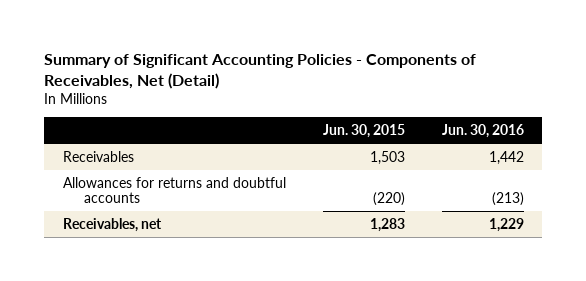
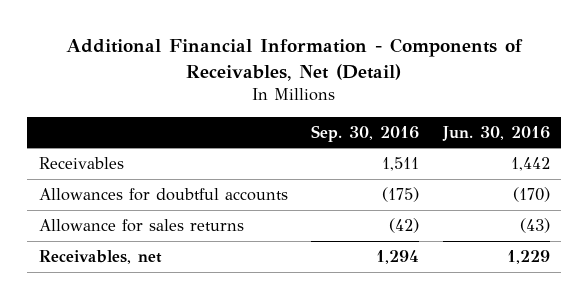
[44,53,477,89] Summary of Significant Accounting Policies - Components of Receivables, Net (Detail) -> [66,38,524,81] Additional Financial Information - Components of Receivables, Net (Detail)
[322,124,405,139] Jun. 30, 2015 -> none
none -> [311,124,420,142] Sep. 30, 2016
[62,176,286,204] Allowances for returns and doubtful accounts -> [38,188,288,202] Allowances for doubtful accounts
[491,192,524,207] (213) -> [512,187,550,203] (170)
none -> [38,219,244,233] Allowance for sales returns

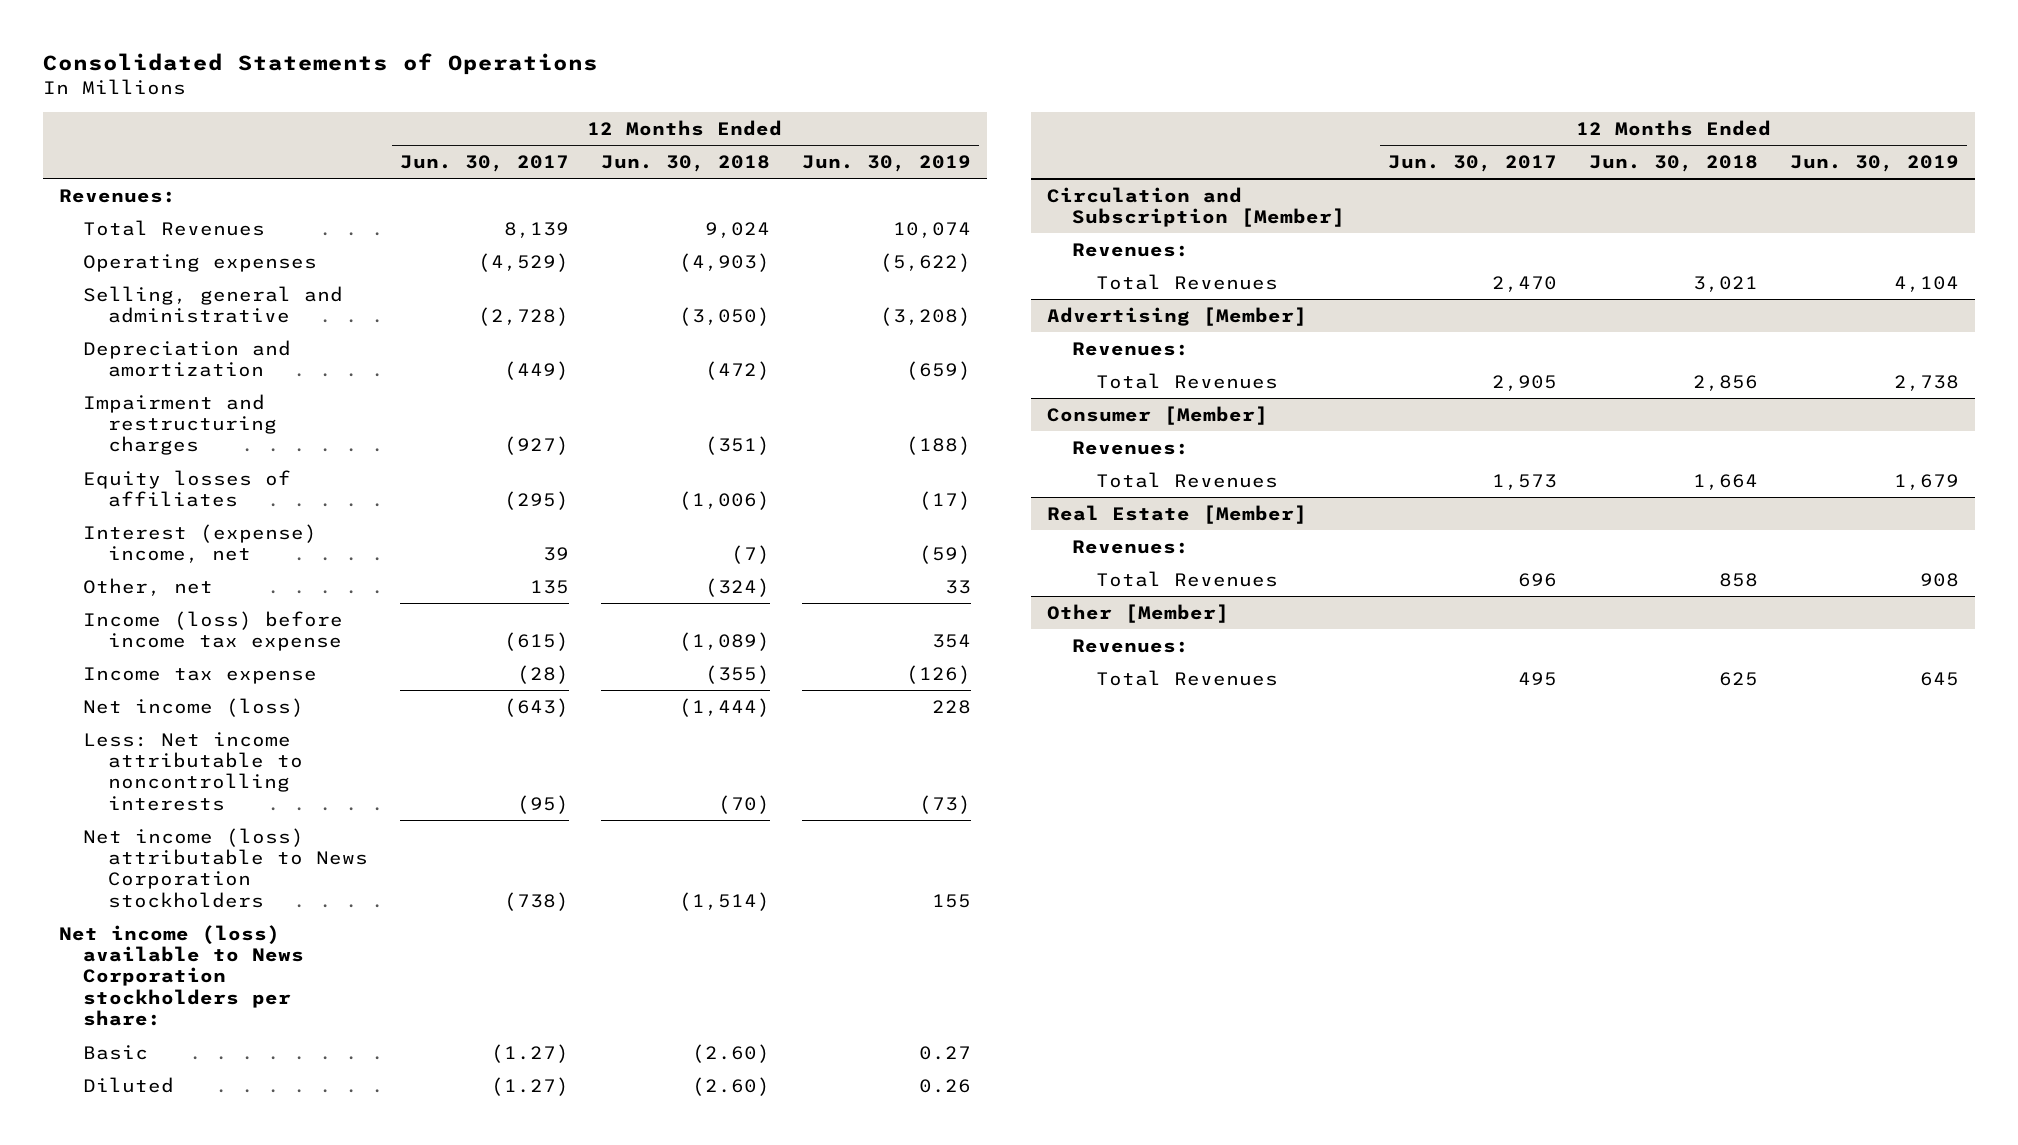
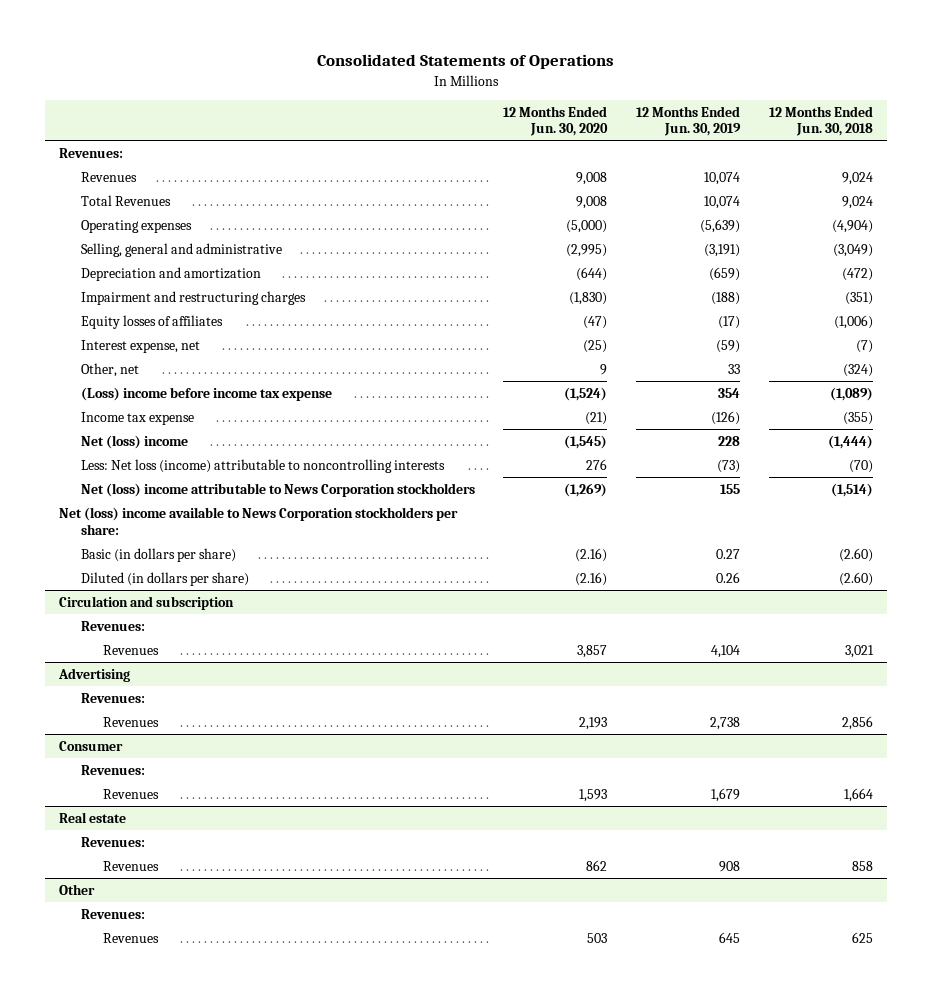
[399,154,569,172] Jun. 30, 2017 -> none
none -> [503,105,609,137] 12 Months Ended Jun. 30, 2020
none -> [80,171,137,182] Revenues
[678,252,770,272] (4,903) -> [831,219,873,233] (4,904)
[879,252,971,272] (5,622) -> [700,218,741,233] (5,639)
[678,307,770,327] (3,050) -> [832,243,873,257] (3,049)
[879,307,971,327] (3,208) -> [704,243,741,257] (3,191)
[83,523,318,564] Interest (expense) income, net -> [80,339,200,353] Interest expense, net
[83,610,344,652] Income (loss) before income tax expense -> [80,386,332,401] (Loss) income before income tax expense
[83,697,305,717] Net income (loss) -> [80,434,188,449] Net (loss) income
[83,731,303,811] Less: Net income attributable to noncontrolling interests -> [80,458,445,473] Less: Net loss (income) attributable to noncontrolling interests
[83,827,368,908] Net income (loss) attributable to News Corporation stockholders -> [80,482,475,497] Net (loss) income attributable to News Corporation stockholders
[58,924,305,1027] Net income (loss) available to News Corporation stockholders per share: -> [58,506,458,535] Net (loss) income available to News Corporation stockholders per share:
[83,1044,149,1060] Basic -> [80,547,236,562] Basic (in dollars per share)
[83,1076,175,1093] Diluted -> [80,571,249,586] Diluted (in dollars per share)
[1047,186,1345,228] Circulation and Subscription [Member] -> [58,595,234,610] Circulation and subscription
[1095,273,1278,290] Total Revenues -> [102,644,159,655] Revenues
[1047,306,1308,326] Advertising [Member] -> [57,667,130,682] Advertising
[1095,372,1278,389] Total Revenues -> [102,716,159,727] Revenues
[1047,405,1269,425] Consumer [Member] -> [58,740,123,751] Consumer
[1095,471,1278,488] Total Revenues -> [102,788,159,799] Revenues
[1047,504,1308,524] Real Estate [Member] -> [58,811,126,823] Real estate
[1095,570,1278,587] Total Revenues -> [102,860,159,871] Revenues
[1047,603,1230,623] Other [Member] -> [58,883,95,895] Other
[1095,669,1278,686] Total Revenues -> [102,932,159,943] Revenues

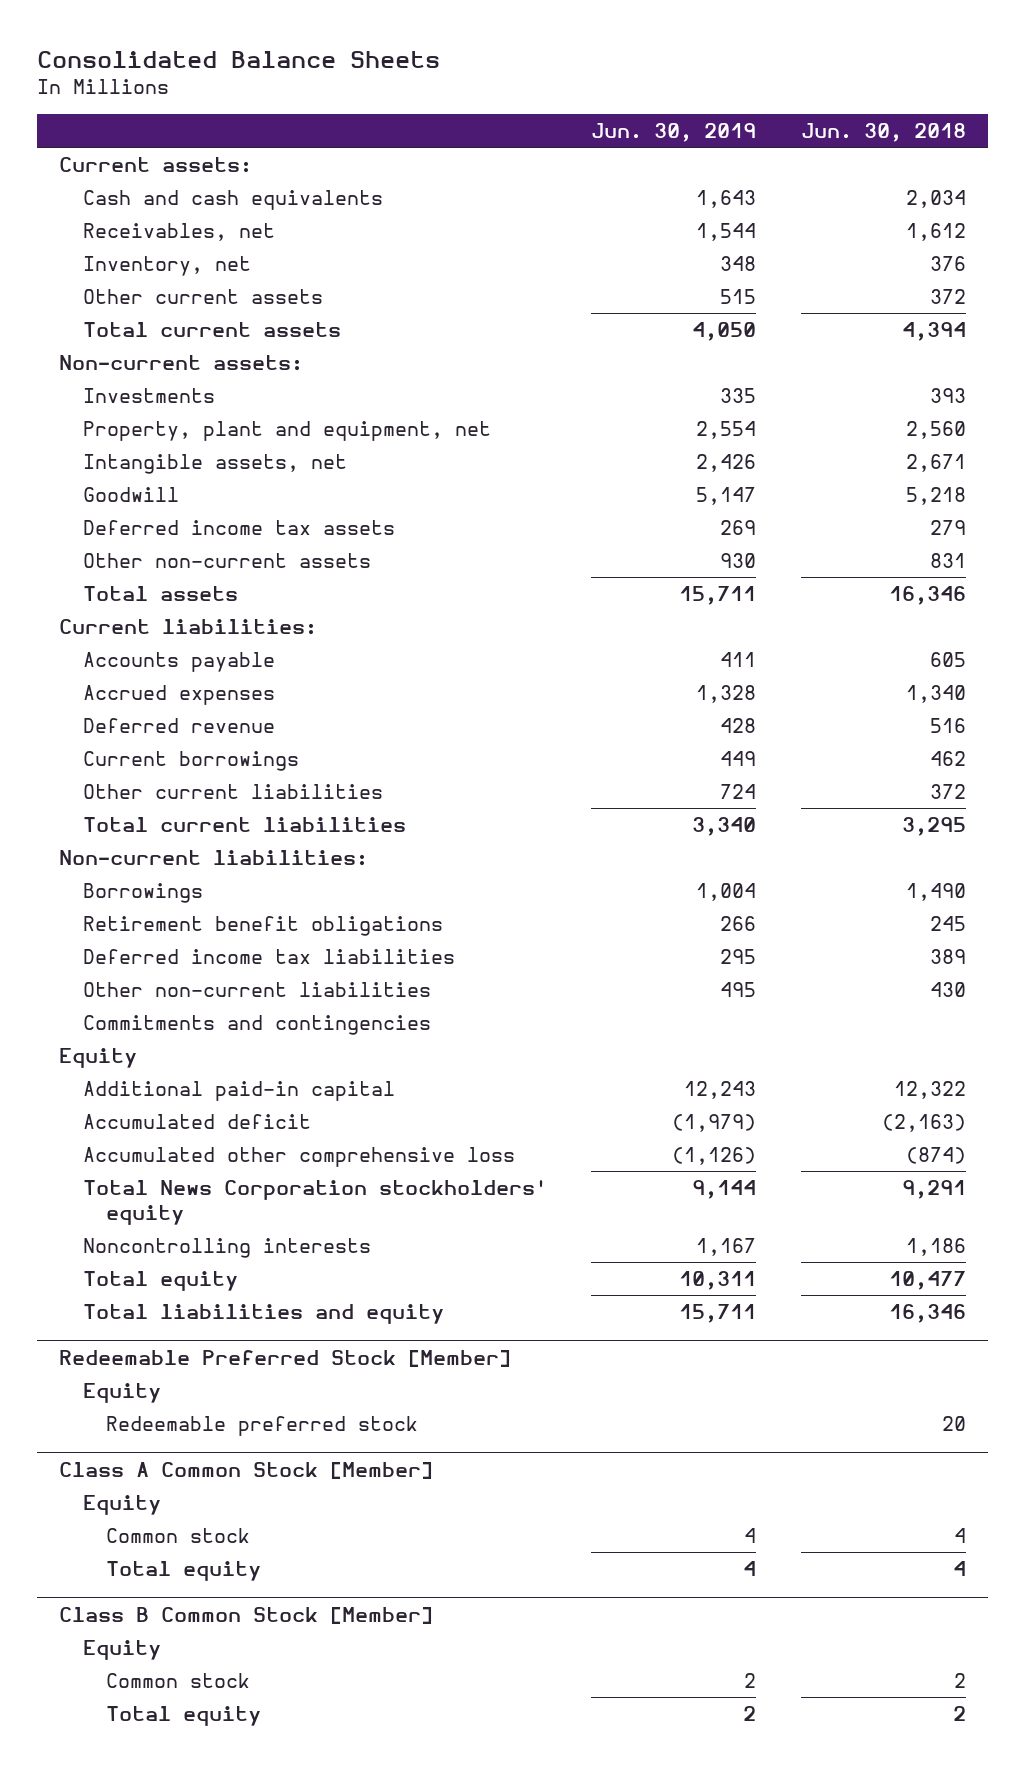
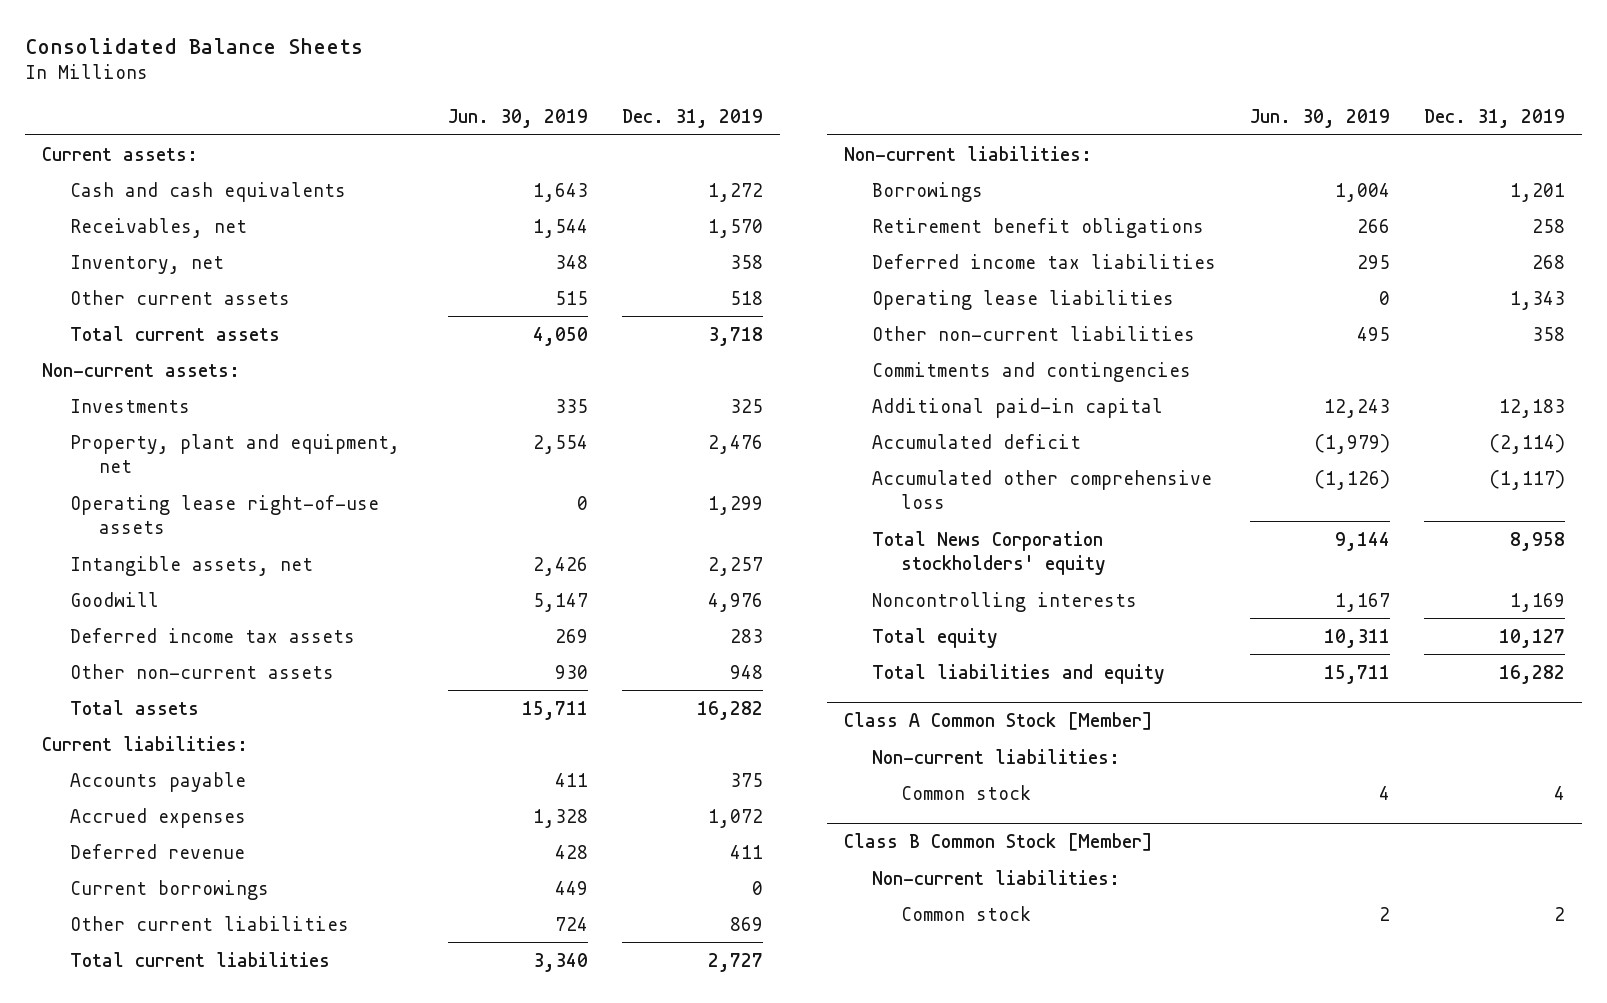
[800,123,966,143] Jun. 30, 2018 -> none
none -> [621,109,763,129] Dec. 31, 2019
none -> [70,494,380,535] Operating lease right-of-use assets
none -> [872,289,1175,310] Operating lease liabilities
[59,1048,138,1069] Equity -> none
[59,1349,512,1367] Redeemable Preferred Stock [Member] -> none
[82,1383,161,1404] Equity -> none
[106,1416,419,1437] Redeemable preferred stock -> none
[82,1495,161,1516] Equity -> none
none -> [872,748,1121,764] Non-current liabilities:
[106,1561,262,1582] Total equity -> none
[82,1640,161,1661] Equity -> none
none -> [872,869,1121,885] Non-current liabilities:
[106,1706,262,1727] Total equity -> none

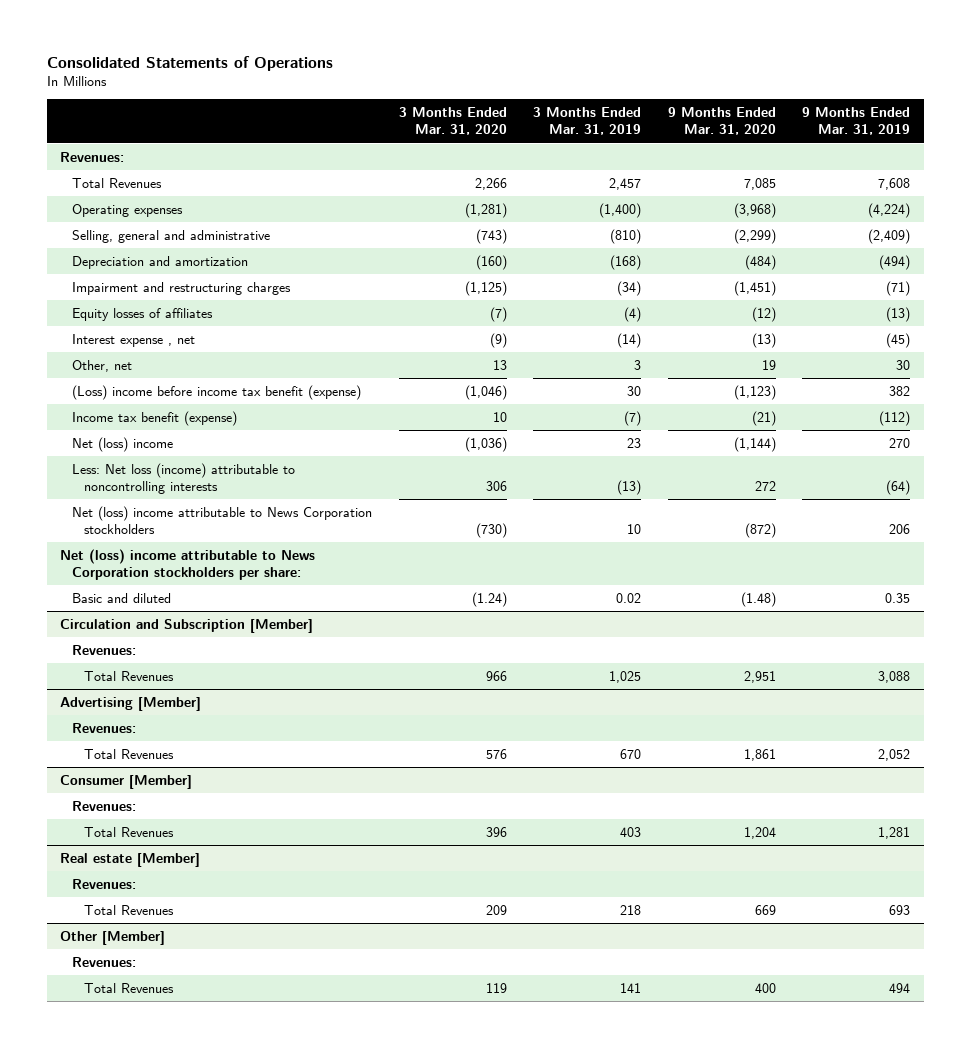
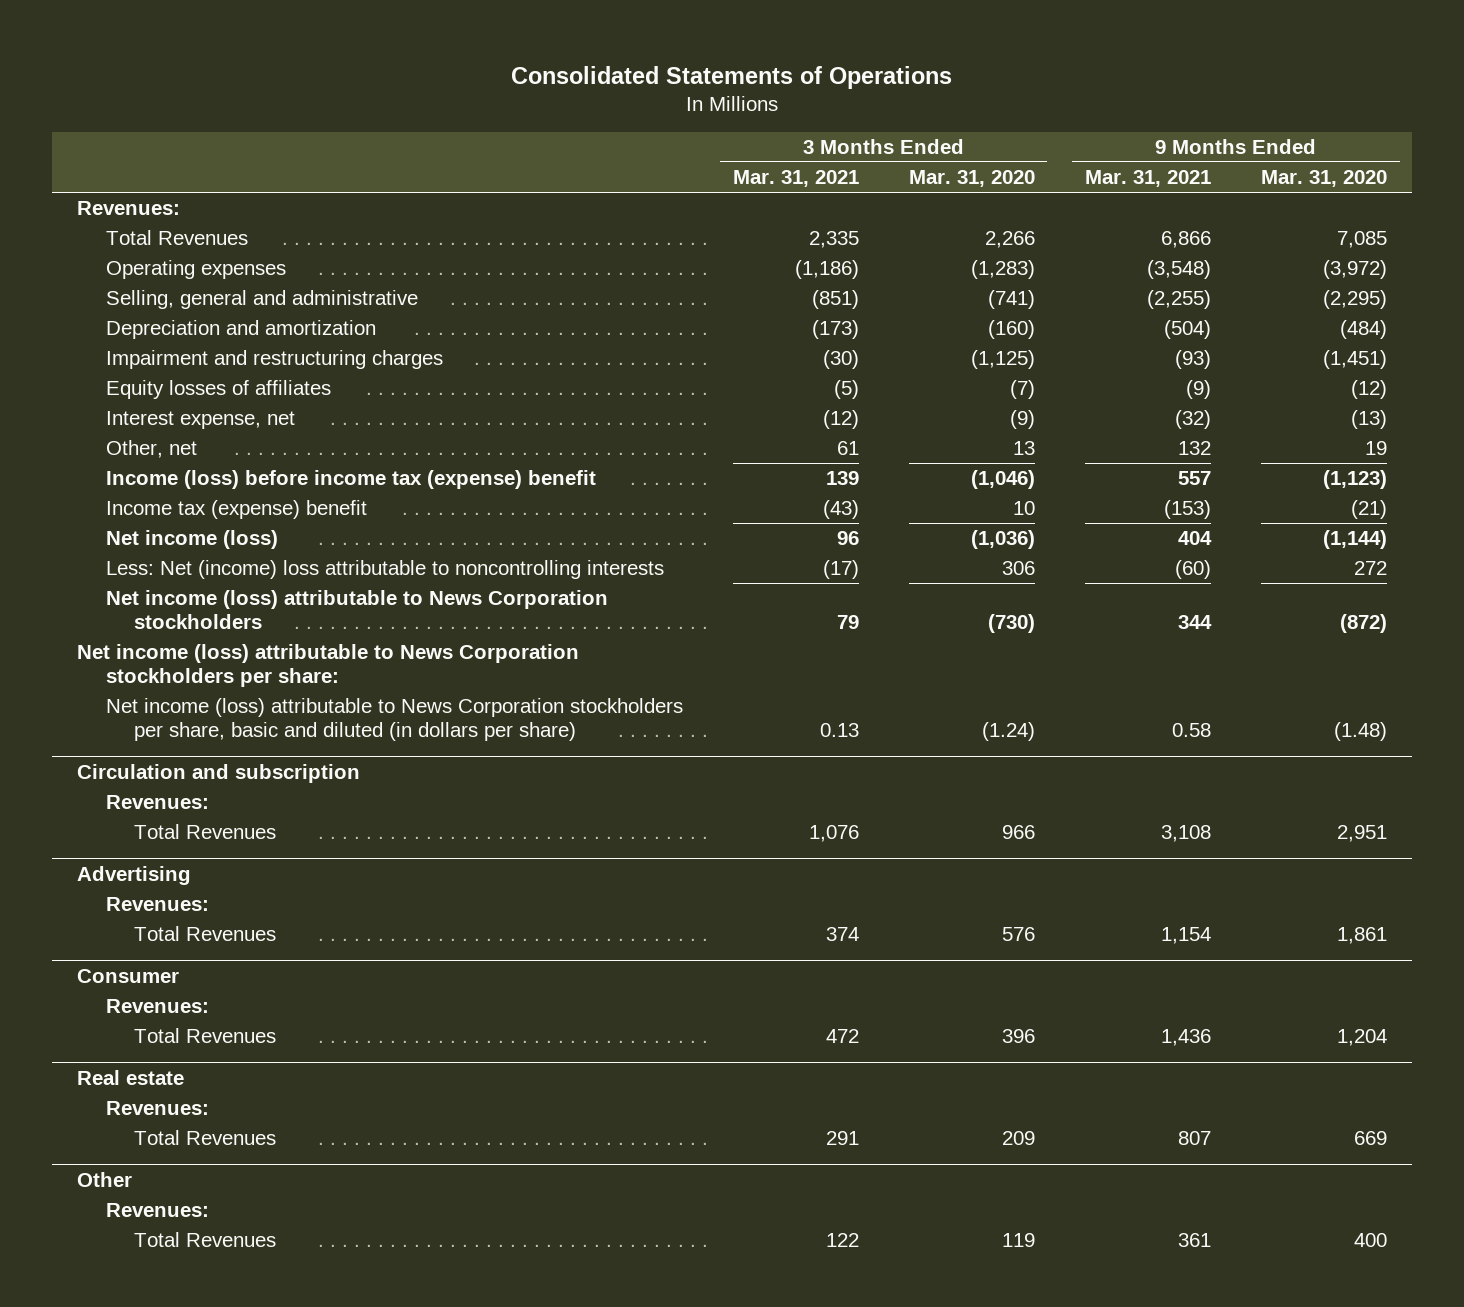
[533,107,642,136] 3 Months Ended Mar. 31, 2019 -> none
[802,107,911,136] 9 Months Ended Mar. 31, 2019 -> none
none -> [732,169,859,187] Mar. 31, 2021
none -> [1084,169,1211,187] Mar. 31, 2021
[464,202,507,218] (1,281) -> [970,260,1035,280] (1,283)
[733,202,776,218] (3,968) -> [1323,260,1388,280] (3,972)
[475,228,507,244] (743) -> [987,290,1035,310] (741)
[733,228,776,244] (2,299) -> [1323,290,1388,310] (2,295)
[71,333,195,347] Interest expense , net -> [105,411,295,430] Interest expense, net
[71,384,361,400] (Loss) income before income tax benefit (expense) -> [105,470,596,490] Income (loss) before income tax (expense) benefit
[71,410,237,426] Income tax benefit (expense) -> [105,500,367,520] Income tax (expense) benefit
[71,436,173,452] Net (loss) income -> [105,530,278,550] Net income (loss)
[71,462,295,495] Less: Net loss (income) attributable to noncontrolling interests -> [105,560,664,580] Less: Net (income) loss attributable to noncontrolling interests
[71,505,372,535] Net (loss) income attributable to News Corporation stockholders -> [105,590,608,629] Net income (loss) attributable to News Corporation stockholders
[60,548,316,581] Net (loss) income attributable to News Corporation stockholders per share: -> [77,644,580,687] Net income (loss) attributable to News Corporation stockholders per share:
[71,592,171,603] Basic and diluted -> [105,698,683,741] Net income (loss) attributable to News Corporation stockholders per share, basic and diluted (in dollars per share)
[60,618,314,633] Circulation and Subscription [Member] -> [77,764,361,784] Circulation and subscription
[60,696,202,711] Advertising [Member] -> [77,866,192,886] Advertising
[60,774,193,789] Consumer [Member] -> [77,969,180,984] Consumer
[60,852,201,867] Real estate [Member] -> [77,1070,185,1086] Real estate
[60,930,166,945] Other [Member] -> [77,1172,133,1188] Other

